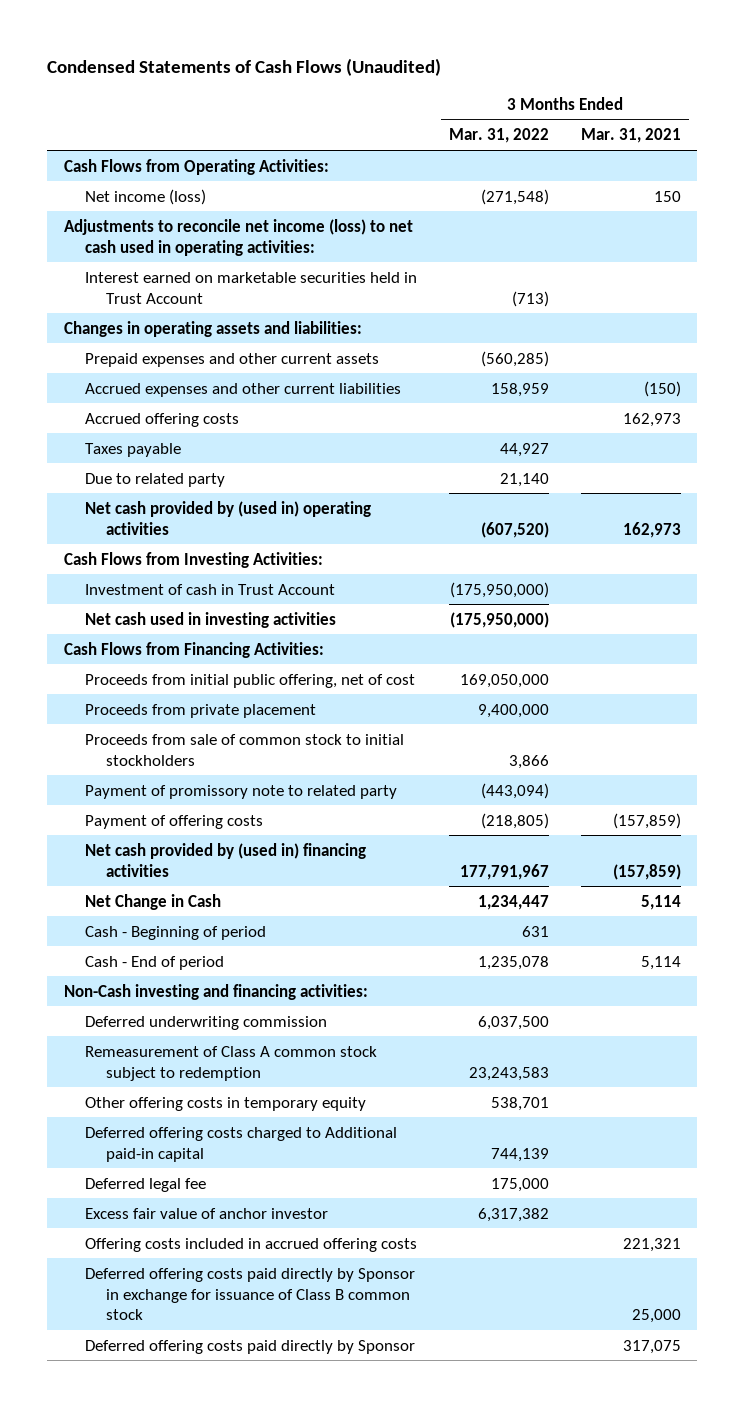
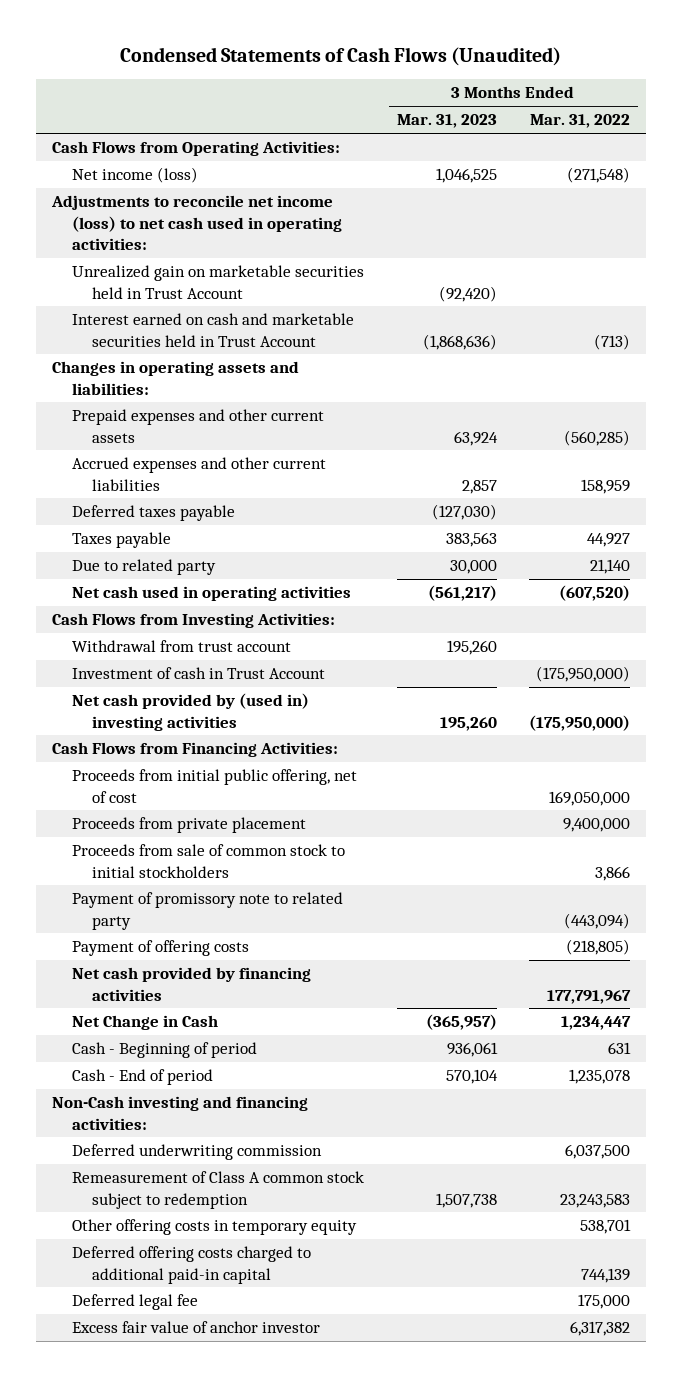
[581,128,682,144] Mar. 31, 2021 -> none
none -> [396,114,497,129] Mar. 31, 2023
none -> [72,265,365,299] Unrealized gain on marketable securities held in Trust Account
[84,271,417,304] Interest earned on marketable securities held in Trust Account -> [72,313,355,347] Interest earned on cash and marketable securities held in Trust Account
[84,412,239,427] Accrued offering costs -> none
none -> [72,505,236,522] Deferred taxes payable
[84,500,371,535] Net cash provided by (used in) operating activities -> [72,586,352,602] Net cash used in operating activities
none -> [72,640,292,653] Withdrawal from trust account
[84,611,336,628] Net cash used in investing activities -> [72,693,310,731] Net cash provided by (used in) investing activities
[84,842,366,877] Net cash provided by (used in) financing activities -> [72,967,312,1001] Net cash provided by financing activities
[84,1126,397,1162] Deferred offering costs charged to Additional paid-in capital -> [72,1246,312,1284] Deferred offering costs charged to additional paid-in capital
[84,1237,417,1252] Offering costs included in accrued offering costs -> none
[84,1267,415,1321] Deferred offering costs paid directly by Sponsor in exchange for issuance of Class B common stock -> none
[84,1339,415,1354] Deferred offering costs paid directly by Sponsor -> none

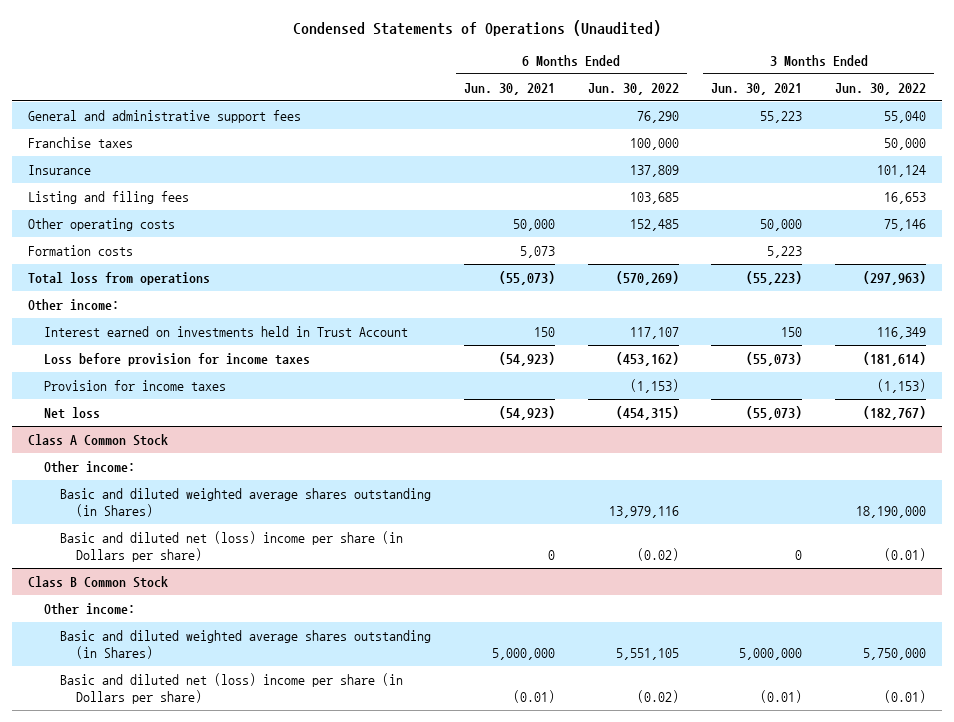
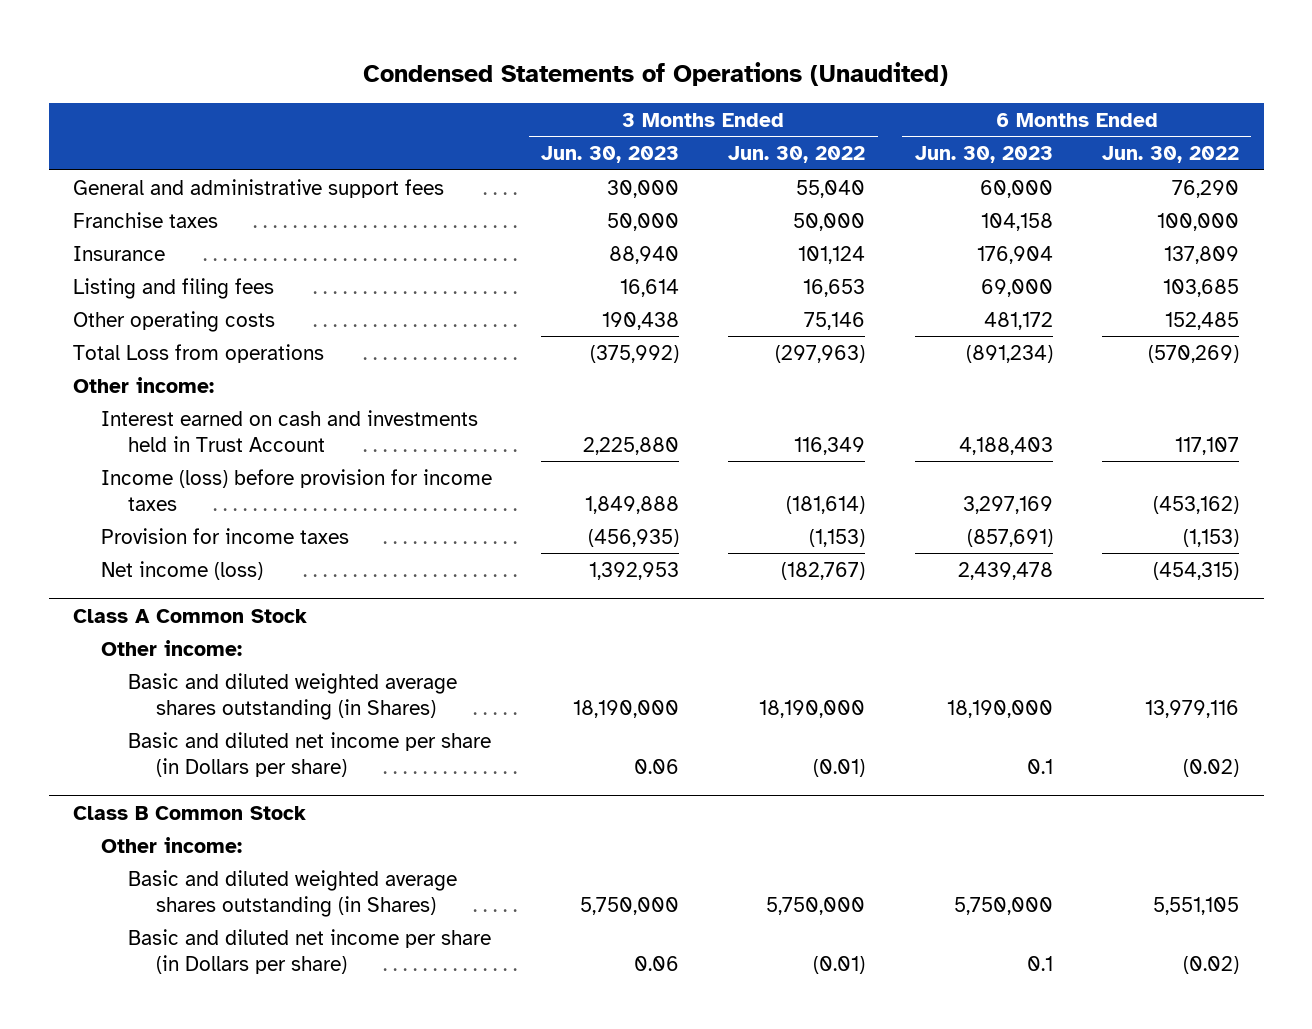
[463,82,555,95] Jun. 30, 2021 -> none
[711,82,803,95] Jun. 30, 2021 -> none
none -> [541,146,680,164] Jun. 30, 2023
none -> [914,146,1053,164] Jun. 30, 2023
[28,244,134,256] Formation costs -> none
[28,271,211,285] Total loss from operations -> [73,343,325,363] Total Loss from operations
[44,325,409,337] Interest earned on investments held in Trust Account -> [100,409,478,452] Interest earned on cash and investments held in Trust Account
[44,352,311,366] Loss before provision for income taxes -> [100,468,492,511] Income (loss) before provision for income taxes
[44,406,101,419] Net loss -> [100,560,263,580] Net income (loss)
[60,530,404,563] Basic and diluted net (loss) income per share (in Dollars per share) -> [128,731,492,777] Basic and diluted net income per share (in Dollars per share)
[60,672,404,705] Basic and diluted net (loss) income per share (in Dollars per share) -> [128,928,492,974] Basic and diluted net income per share (in Dollars per share)

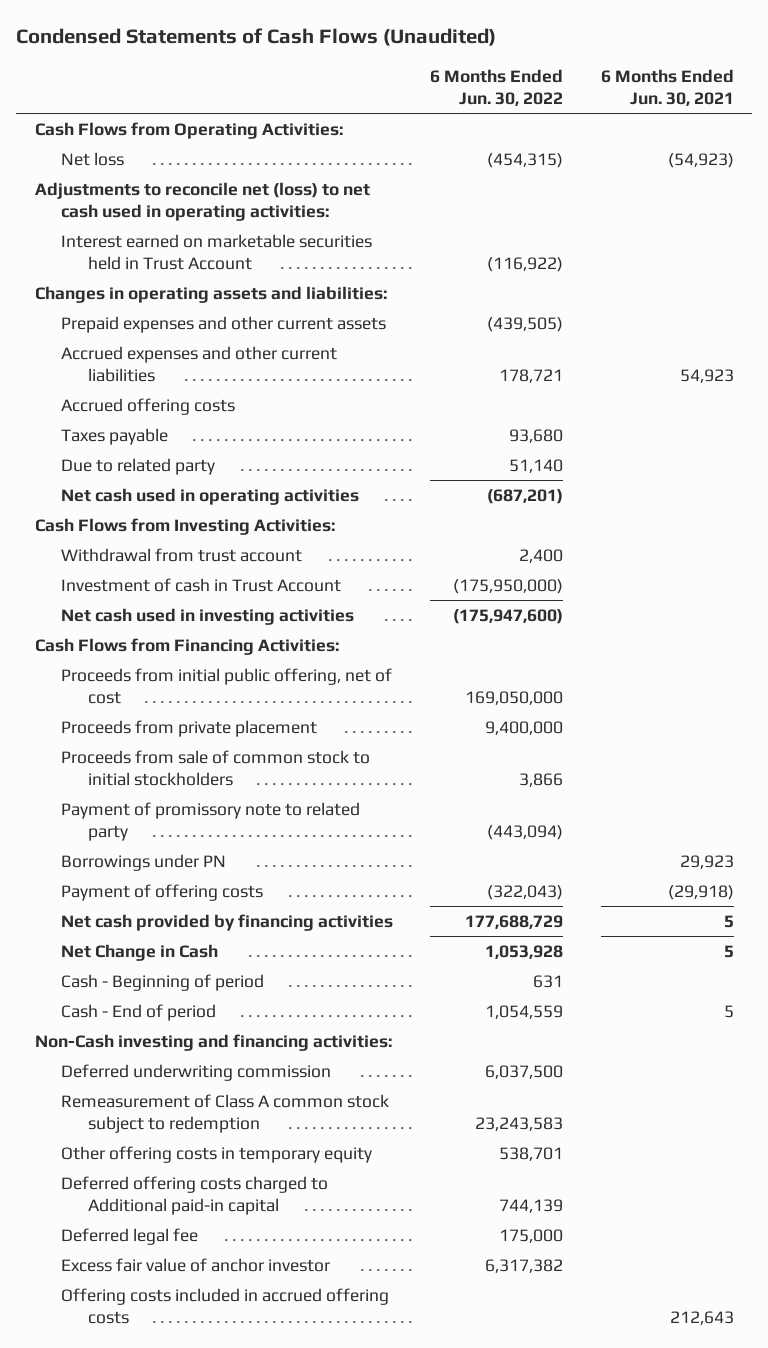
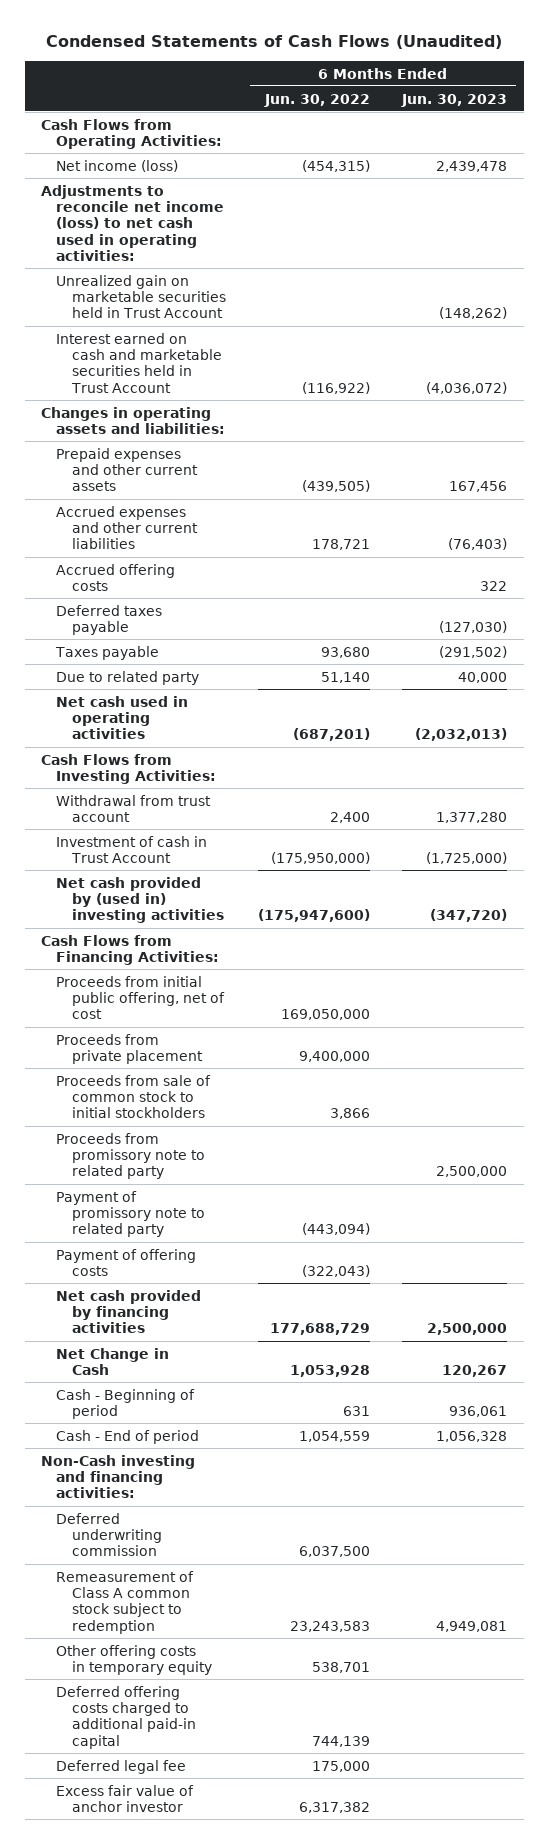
[600,68,734,106] 6 Months Ended Jun. 30, 2021 -> none
none -> [401,93,508,107] Jun. 30, 2023
[61,151,125,166] Net loss -> [56,159,179,172] Net income (loss)
[34,181,370,221] Adjustments to reconcile net (loss) to net cash used in operating activities: -> [40,184,225,261] Adjustments to reconcile net income (loss) to net cash used in operating activities:
none -> [56,274,226,319] Unrealized gain on marketable securities held in Trust Account
[61,233,373,270] Interest earned on marketable securities held in Trust Account -> [56,332,222,393] Interest earned on cash and marketable securities held in Trust Account
none -> [56,604,163,636] Deferred taxes payable
[61,607,355,625] Net cash used in investing activities -> [56,876,224,924] Net cash provided by (used in) investing activities
none -> [56,1132,205,1180] Proceeds from promissory note to related party
[61,853,227,871] Borrowings under PN -> none
[61,1175,329,1215] Deferred offering costs charged to Additional paid-in capital -> [56,1685,196,1749] Deferred offering costs charged to additional paid-in capital
[61,1287,390,1324] Offering costs included in accrued offering costs -> none

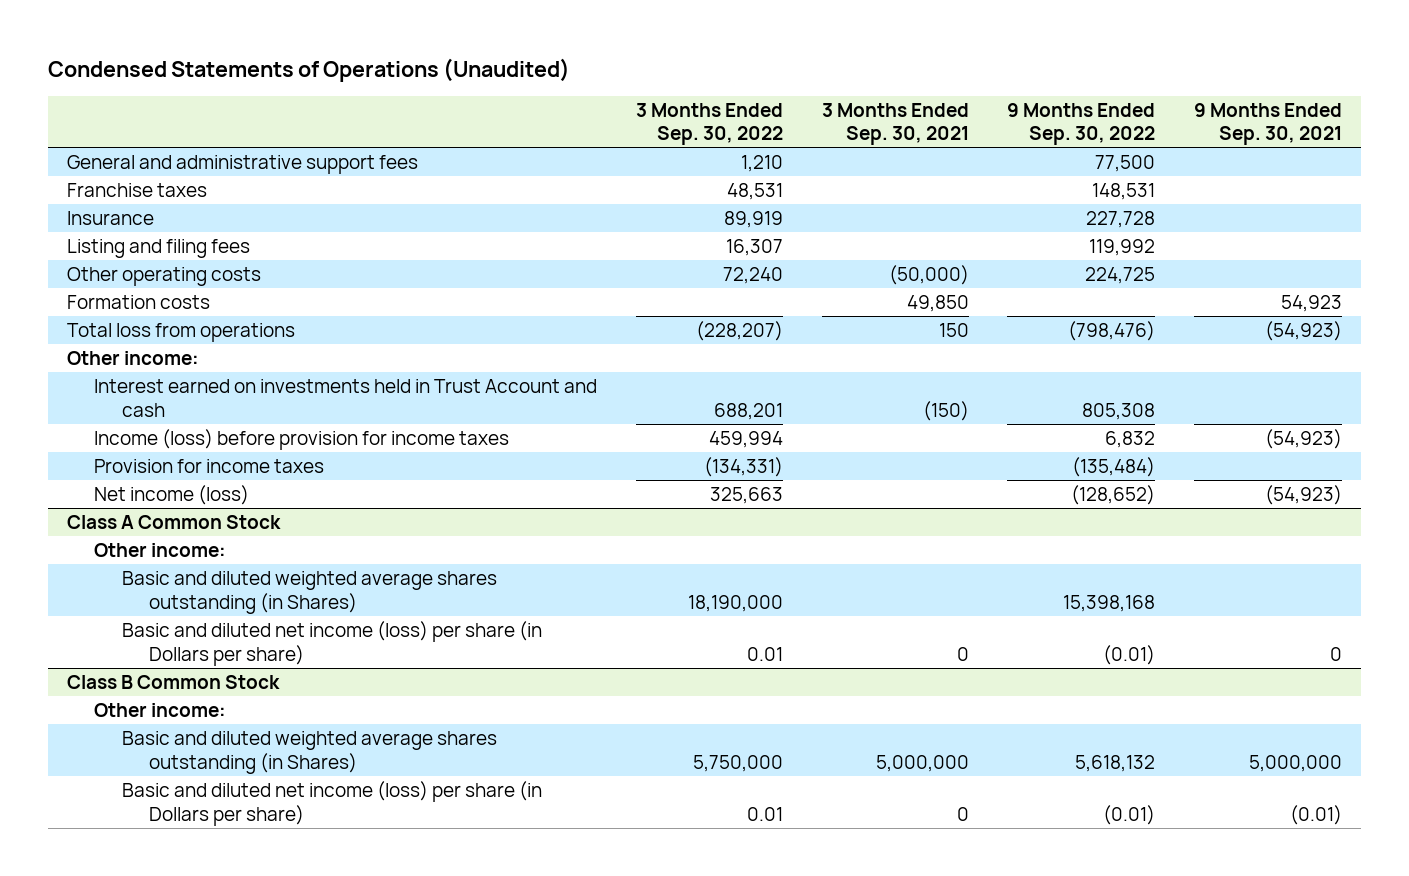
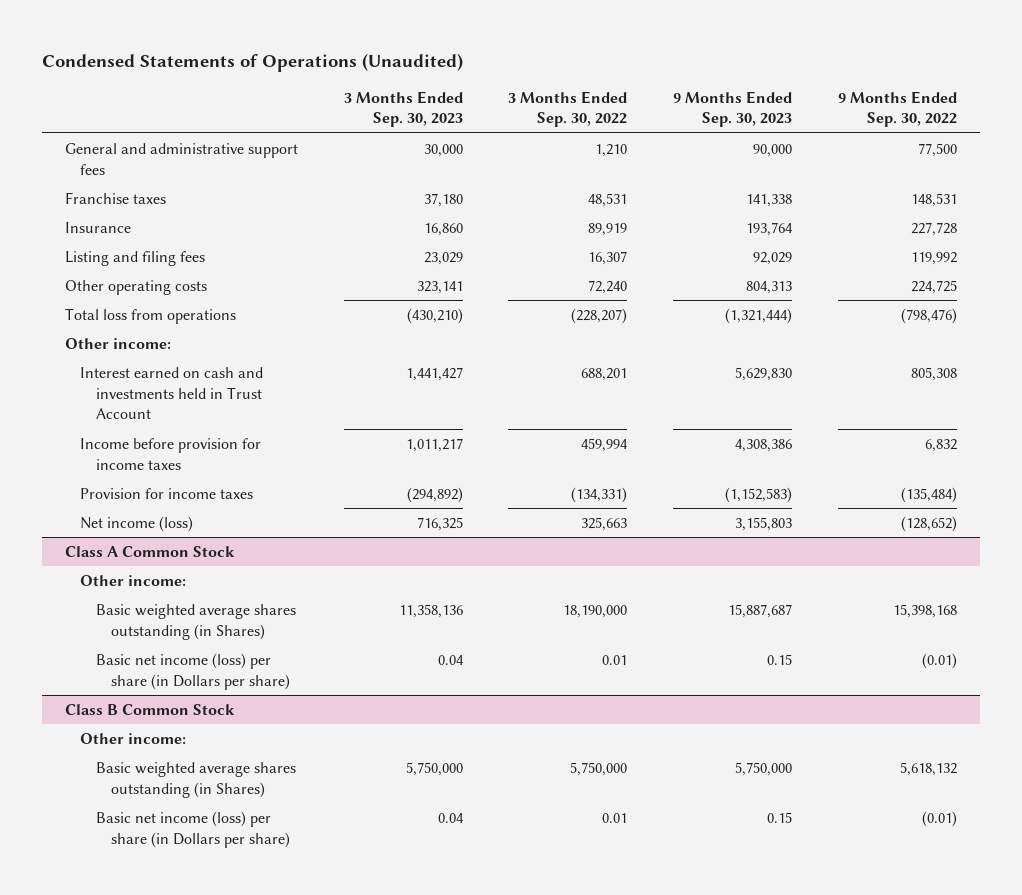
[821,102,969,146] 3 Months Ended Sep. 30, 2021 -> none
[1194,102,1343,146] 9 Months Ended Sep. 30, 2021 -> none
none -> [343,90,463,128] 3 Months Ended Sep. 30, 2023
none -> [673,90,793,128] 9 Months Ended Sep. 30, 2023
[66,294,210,309] Formation costs -> none
[94,378,598,417] Interest earned on investments held in Trust Account and cash -> [80,366,264,420] Interest earned on cash and investments held in Trust Account
[94,428,510,450] Income (loss) before provision for income taxes -> [80,437,262,470] Income before provision for income taxes
[121,570,497,614] Basic and diluted weighted average shares outstanding (in Shares) -> [95,603,296,640] Basic weighted average shares outstanding (in Shares)
[121,620,542,666] Basic and diluted net income (loss) per share (in Dollars per share) -> [95,652,290,690] Basic net income (loss) per share (in Dollars per share)
[121,730,497,774] Basic and diluted weighted average shares outstanding (in Shares) -> [95,761,296,798] Basic weighted average shares outstanding (in Shares)
[121,780,542,826] Basic and diluted net income (loss) per share (in Dollars per share) -> [95,810,290,848] Basic net income (loss) per share (in Dollars per share)

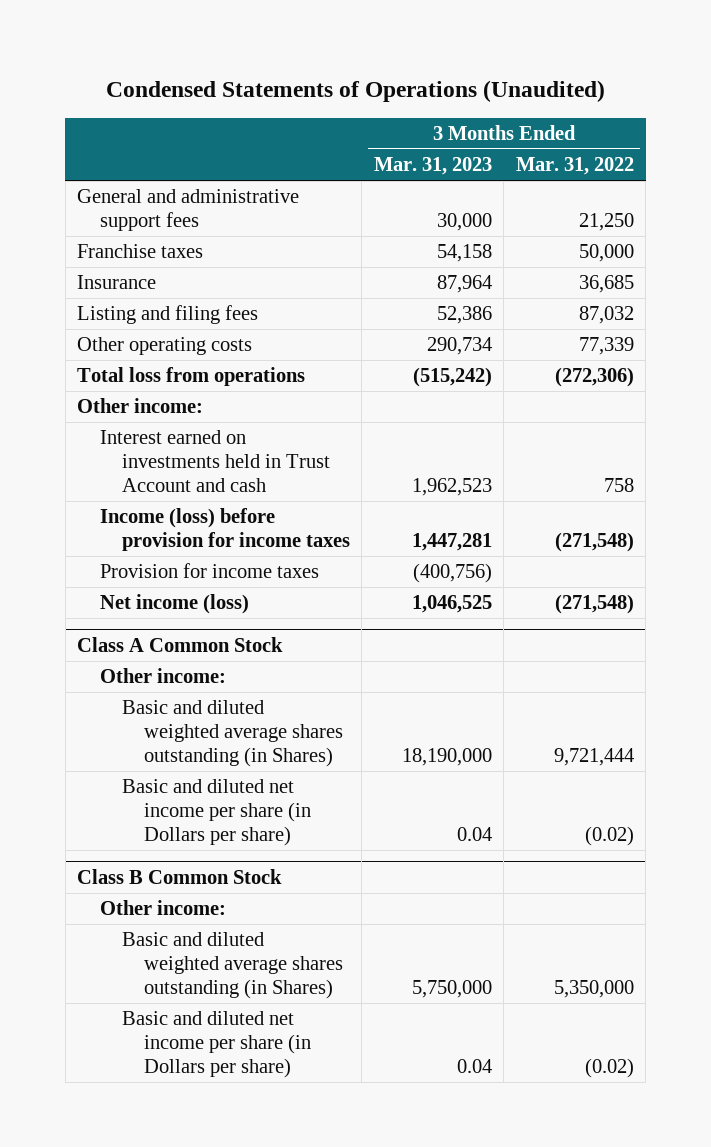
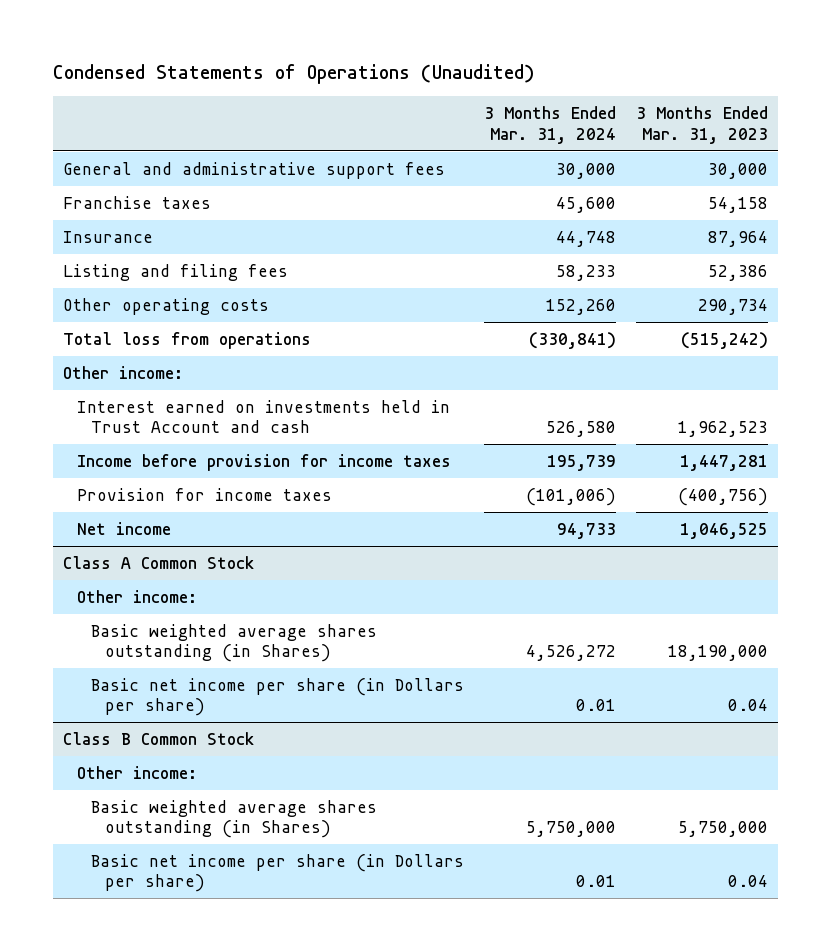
[515,157,634,176] Mar. 31, 2022 -> none
none -> [483,105,616,144] 3 Months Ended Mar. 31, 2024
[99,508,350,552] Income (loss) before provision for income taxes -> [76,453,451,471] Income before provision for income taxes
[99,594,249,615] Net income (loss) -> [76,521,171,535] Net income
[121,700,344,768] Basic and diluted weighted average shares outstanding (in Shares) -> [90,623,377,663] Basic weighted average shares outstanding (in Shares)
[121,779,312,847] Basic and diluted net income per share (in Dollars per share) -> [90,677,464,717] Basic net income per share (in Dollars per share)
[121,932,344,1000] Basic and diluted weighted average shares outstanding (in Shares) -> [90,799,377,839] Basic weighted average shares outstanding (in Shares)
[121,1011,312,1079] Basic and diluted net income per share (in Dollars per share) -> [90,853,464,893] Basic net income per share (in Dollars per share)

